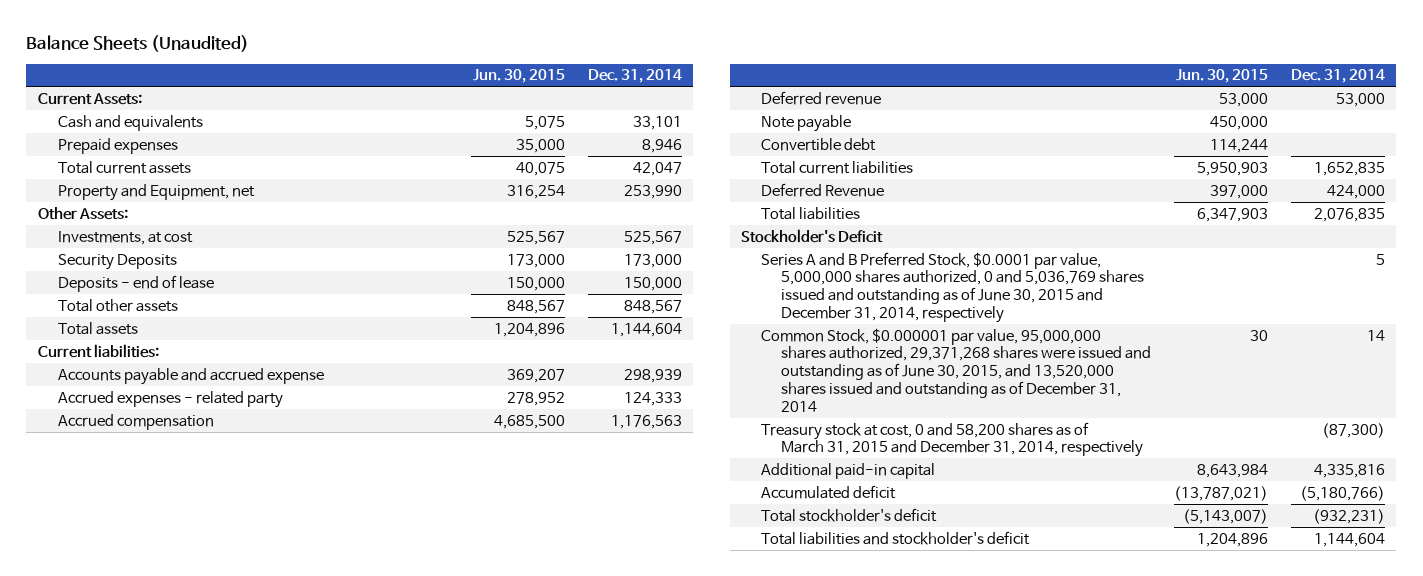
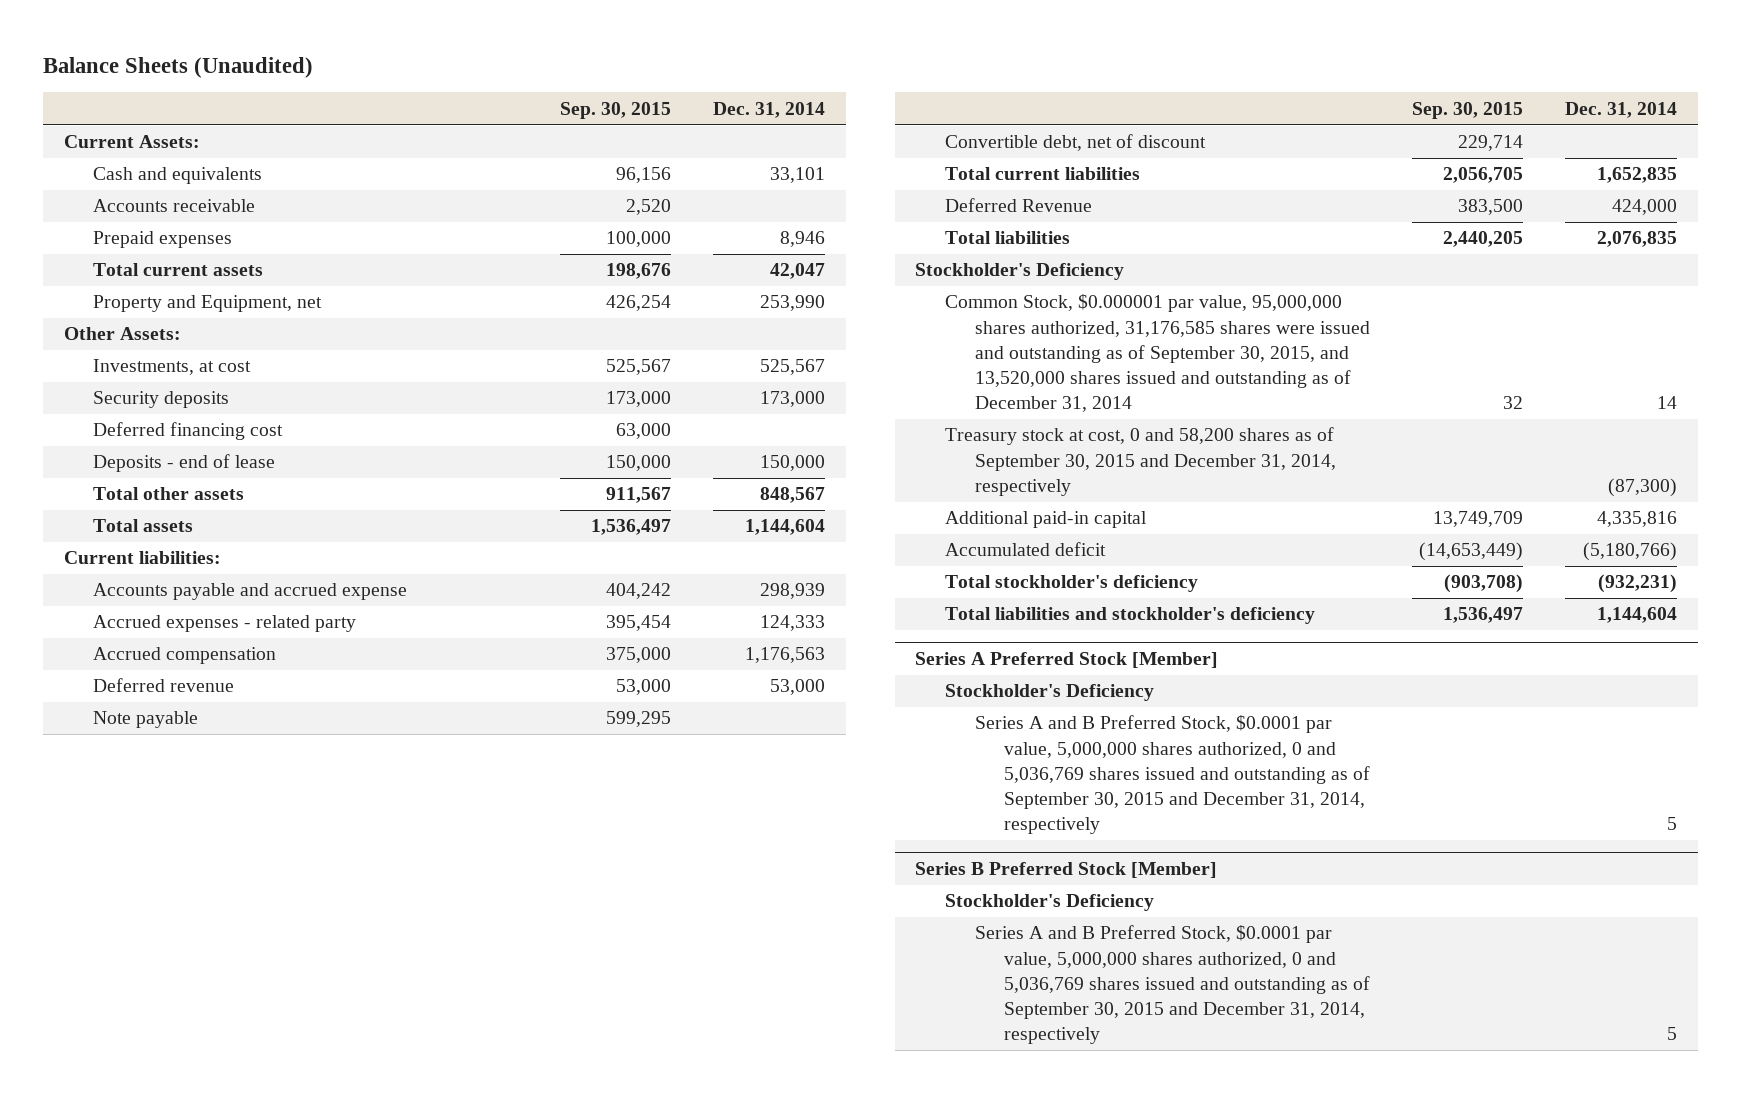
[472,69,565,84] Jun. 30, 2015 -> none
none -> [560,101,672,119] Sep. 30, 2015
none -> [93,199,256,213] Accounts receivable
[57,253,177,270] Security Deposits -> [93,391,230,409] Security deposits
none -> [93,422,284,441] Deferred financing cost
[760,137,876,151] Convertible debt -> [944,134,1206,152] Convertible debt, net of discount
[760,251,1144,324] Series A and B Preferred Stock, $0.0001 par value, 5,000,000 shares authorized, 0 and 5,036,769 shares issued and outstanding as of June 30, 2015 and December 31, 2014, respectively -> none
[741,228,884,243] Stockholder's Deficit -> [915,263,1125,281] Stockholder's Deficiency
[760,327,1151,412] Common Stock, $0.000001 par value, 95,000,000 shares authorized, 29,371,268 shares were issued and outstanding as of June 30, 2015, and 13,520,000 shares issued and outstanding as of December 31, 2014 -> [944,294,1370,413] Common Stock, $0.000001 par value, 95,000,000 shares authorized, 31,176,585 shares were issued and outstanding as of September 30, 2015, and 13,520,000 shares issued and outstanding as of December 31, 2014
[760,421,1143,458] Treasury stock at cost, 0 and 58,200 shares as of March 31, 2015 and December 31, 2014, respectively -> [944,427,1336,496] Treasury stock at cost, 0 and 58,200 shares as of September 30, 2015 and December 31, 2014, respectively
[760,507,937,522] Total stockholder's deficit -> [944,575,1198,593] Total stockholder's deficiency
[760,530,1030,545] Total liabilities and stockholder's deficit -> [944,607,1315,625] Total liabilities and stockholder's deficiency
none -> [915,652,1219,669] Series A Preferred Stock [Member]
none -> [944,684,1154,702] Stockholder's Deficiency
none -> [974,715,1371,835] Series A and B Preferred Stock, $0.0001 par value, 5,000,000 shares authorized, 0 and 5,036,769 shares issued and outstanding as of September 30, 2015 and December 31, 2014, respectively
none -> [915,862,1218,879] Series B Preferred Stock [Member]
none -> [944,894,1154,912] Stockholder's Deficiency
none -> [974,925,1371,1045] Series A and B Preferred Stock, $0.0001 par value, 5,000,000 shares authorized, 0 and 5,036,769 shares issued and outstanding as of September 30, 2015 and December 31, 2014, respectively

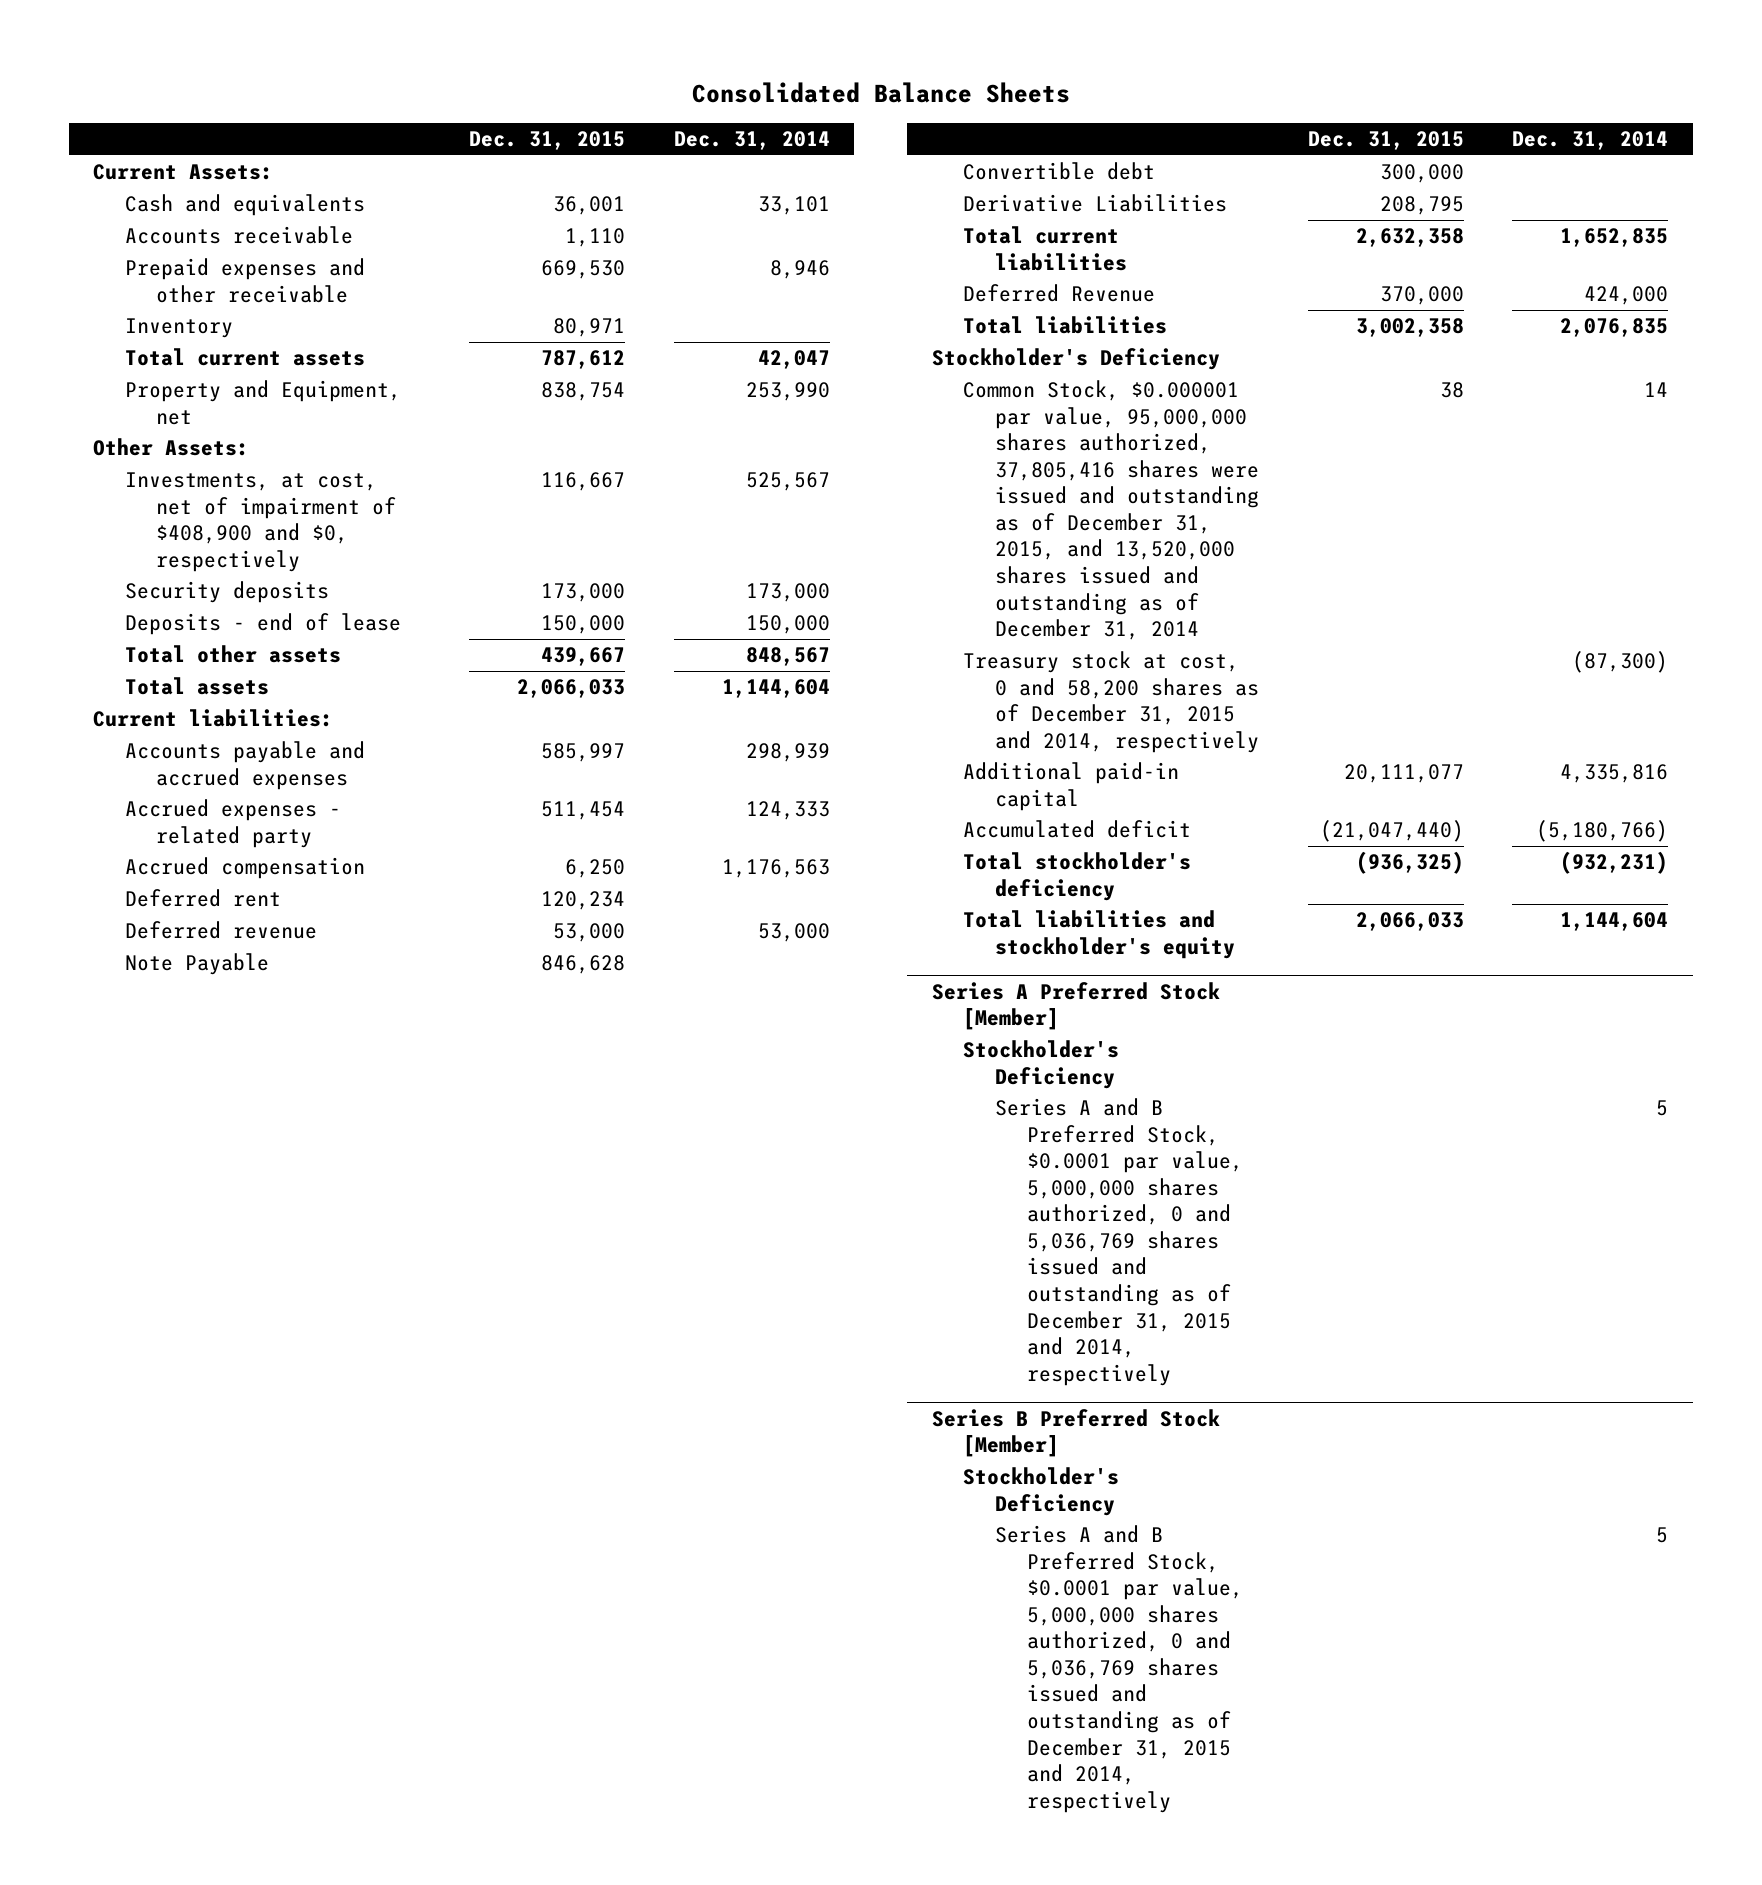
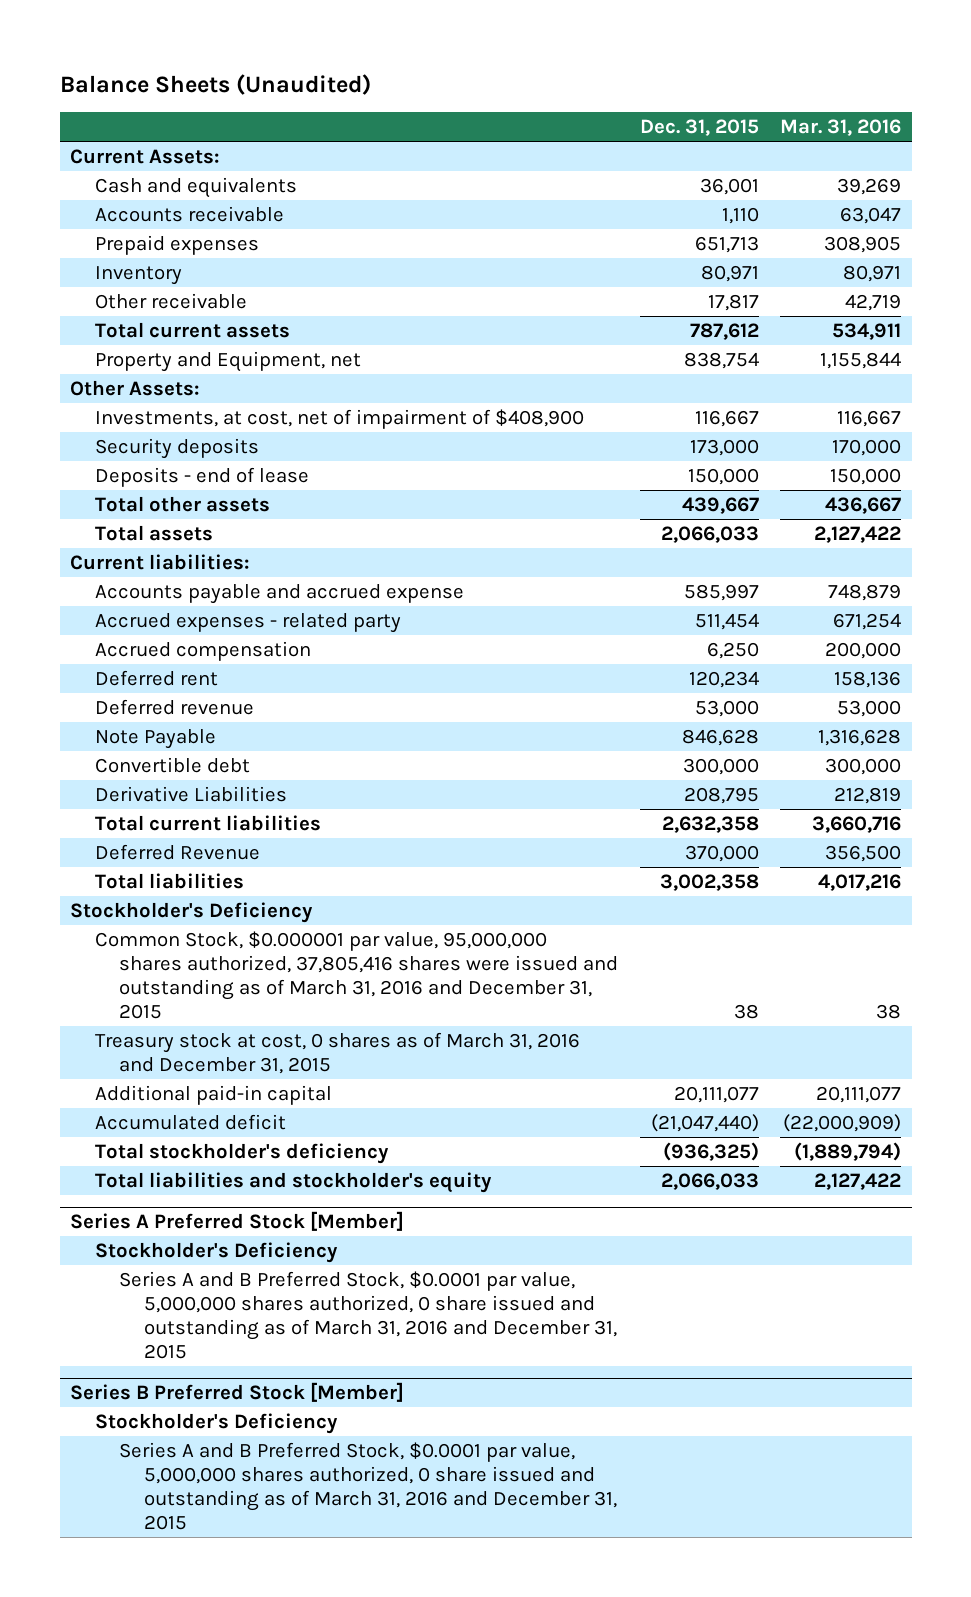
[691,81,1070,103] Consolidated Balance Sheets -> [59,73,371,95] Balance Sheets (Unaudited)
[674,130,831,150] Dec. 31, 2014 -> none
none -> [779,119,901,137] Mar. 31, 2016
[124,258,365,303] Prepaid expenses and other receivable -> none
none -> [94,235,259,256] Prepaid expenses
none -> [94,293,247,310] Other receivable
[124,472,397,572] Investments, at cost, net of impairment of $408,900 and $0, respectively -> [94,409,584,430] Investments, at cost, net of impairment of $408,900
[124,741,365,790] Accounts payable and accrued expenses -> [94,584,464,605] Accounts payable and accrued expense
[963,380,1259,641] Common Stock, $0.000001 par value, 95,000,000 shares authorized, 37,805,416 shares were issued and outstanding as of December 31, 2015, and 13,520,000 shares issued and outstanding as of December 31, 2014 -> [94,931,619,1020] Common Stock, $0.000001 par value, 95,000,000 shares authorized, 37,805,416 shares were issued and outstanding as of March 31, 2016 and December 31, 2015
[963,651,1259,753] Treasury stock at cost, 0 and 58,200 shares as of December 31, 2015 and 2014, respectively -> [94,1032,580,1075] Treasury stock at cost, 0 shares as of March 31, 2016 and December 31, 2015
[994,1098,1243,1386] Series A and B Preferred Stock, $0.0001 par value, 5,000,000 shares authorized, 0 and 5,036,769 shares issued and outstanding as of December 31, 2015 and 2014, respectively -> [119,1271,617,1360] Series A and B Preferred Stock, $0.0001 par value, 5,000,000 shares authorized, 0 share issued and outstanding as of March 31, 2016 and December 31, 2015
[994,1525,1243,1813] Series A and B Preferred Stock, $0.0001 par value, 5,000,000 shares authorized, 0 and 5,036,769 shares issued and outstanding as of December 31, 2015 and 2014, respectively -> [119,1442,617,1531] Series A and B Preferred Stock, $0.0001 par value, 5,000,000 shares authorized, 0 share issued and outstanding as of March 31, 2016 and December 31, 2015

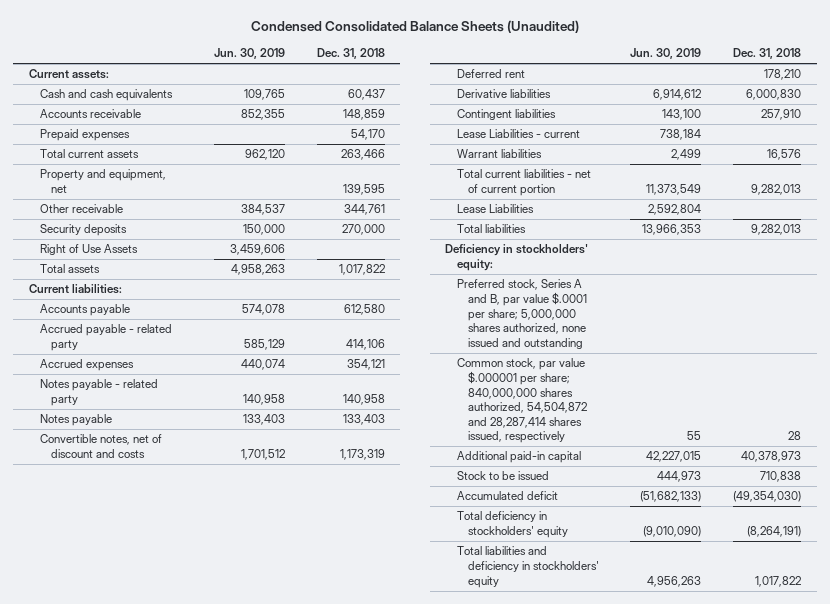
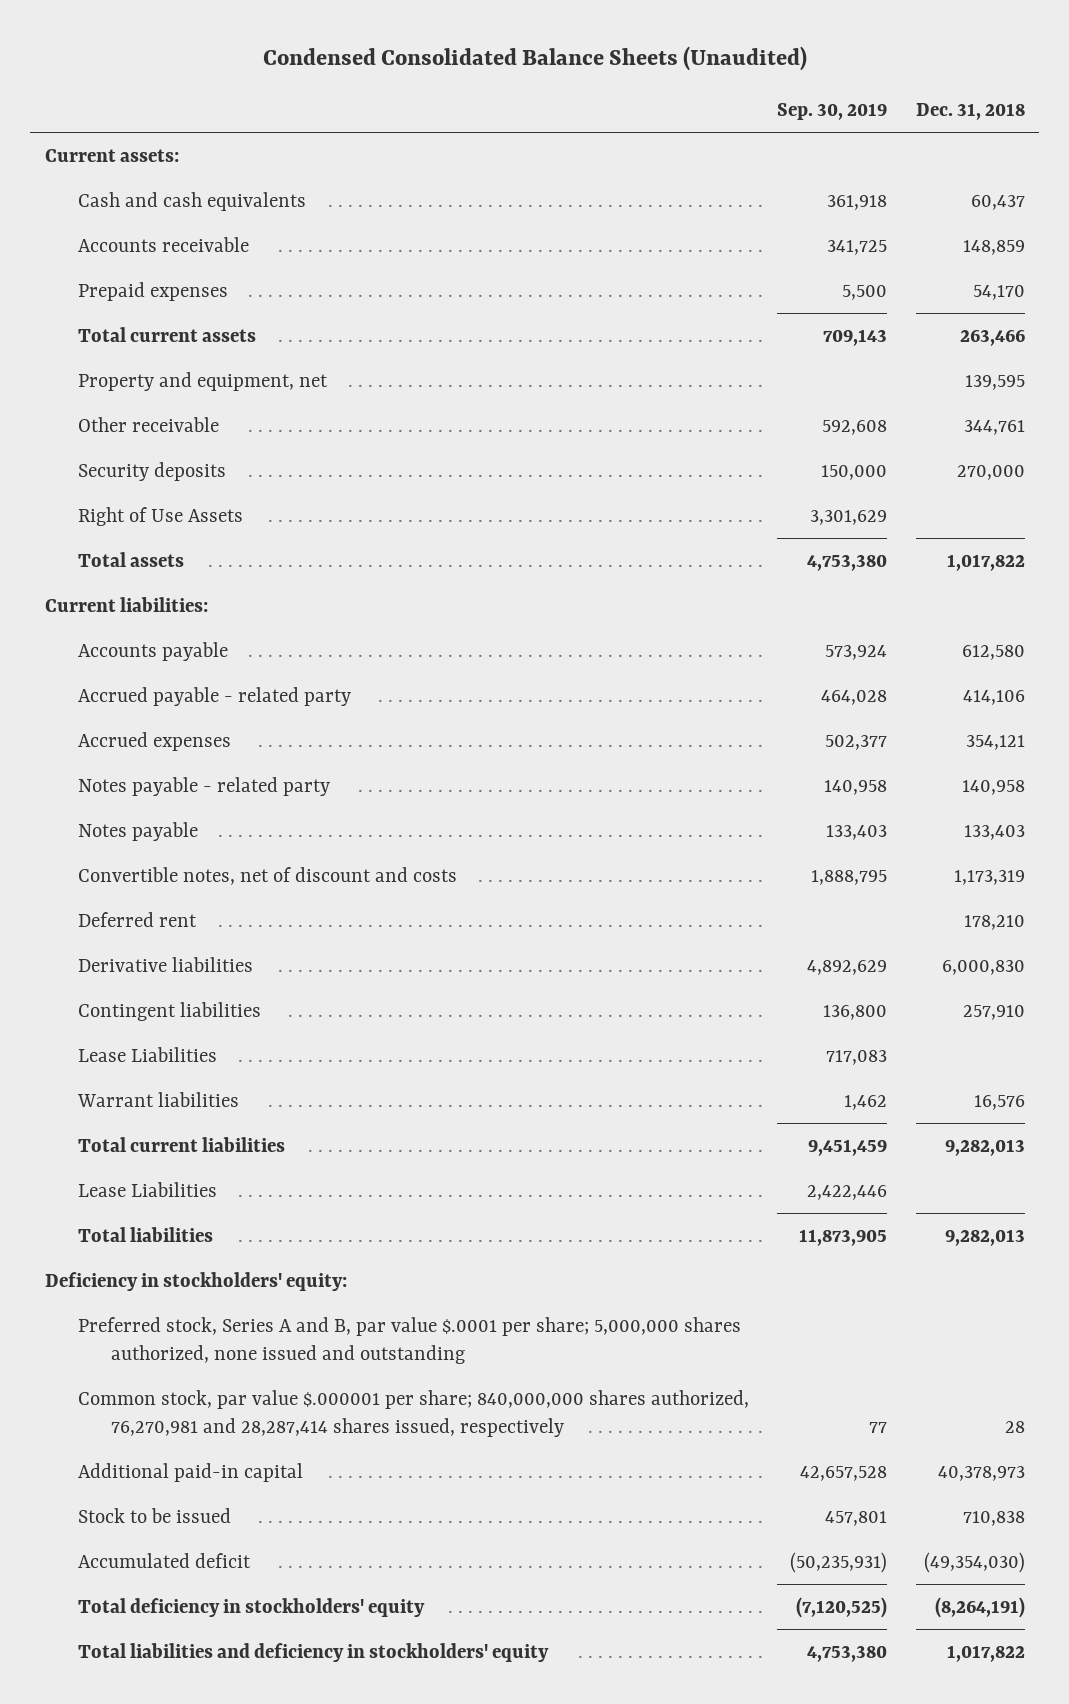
[213,48,285,60] Jun. 30, 2019 -> none
none -> [777,102,888,120] Sep. 30, 2019
[456,129,580,139] Lease Liabilities - current -> [78,1046,218,1062] Lease Liabilities
[456,169,591,197] Total current liabilities - net of current portion -> [78,1136,286,1152] Total current liabilities
[456,358,587,444] Common stock, par value $.000001 per share; 840,000,000 shares authorized, 54,504,872 and 28,287,414 shares issued, respectively -> [78,1389,750,1437] Common stock, par value $.000001 per share; 840,000,000 shares authorized, 76,270,981 and 28,287,414 shares issued, respectively

